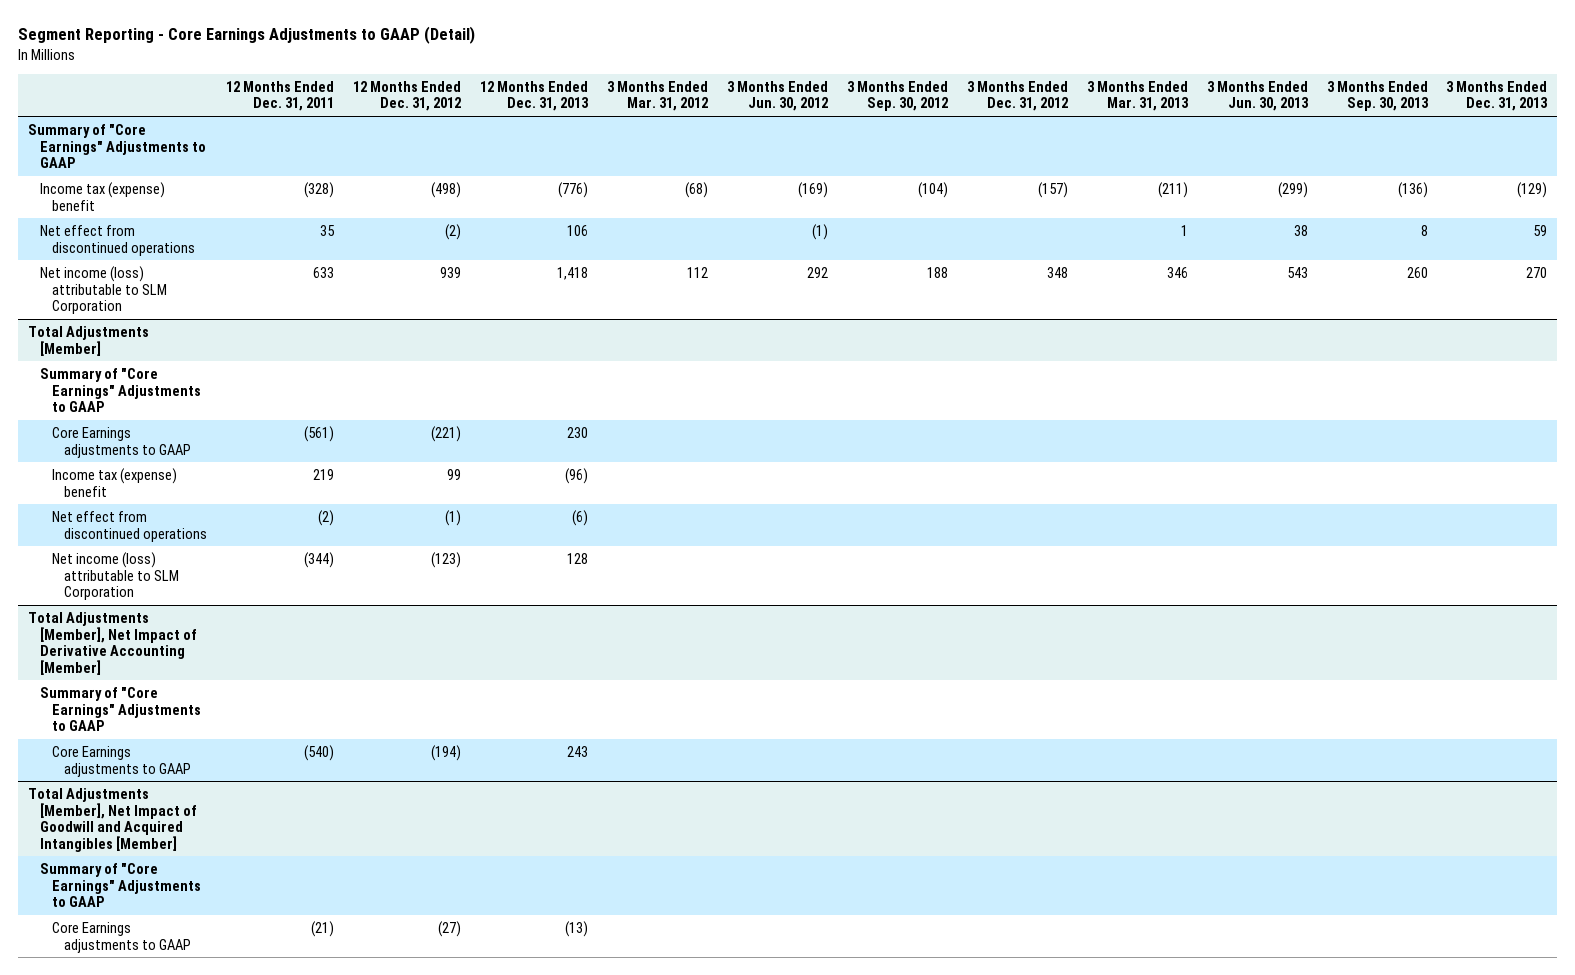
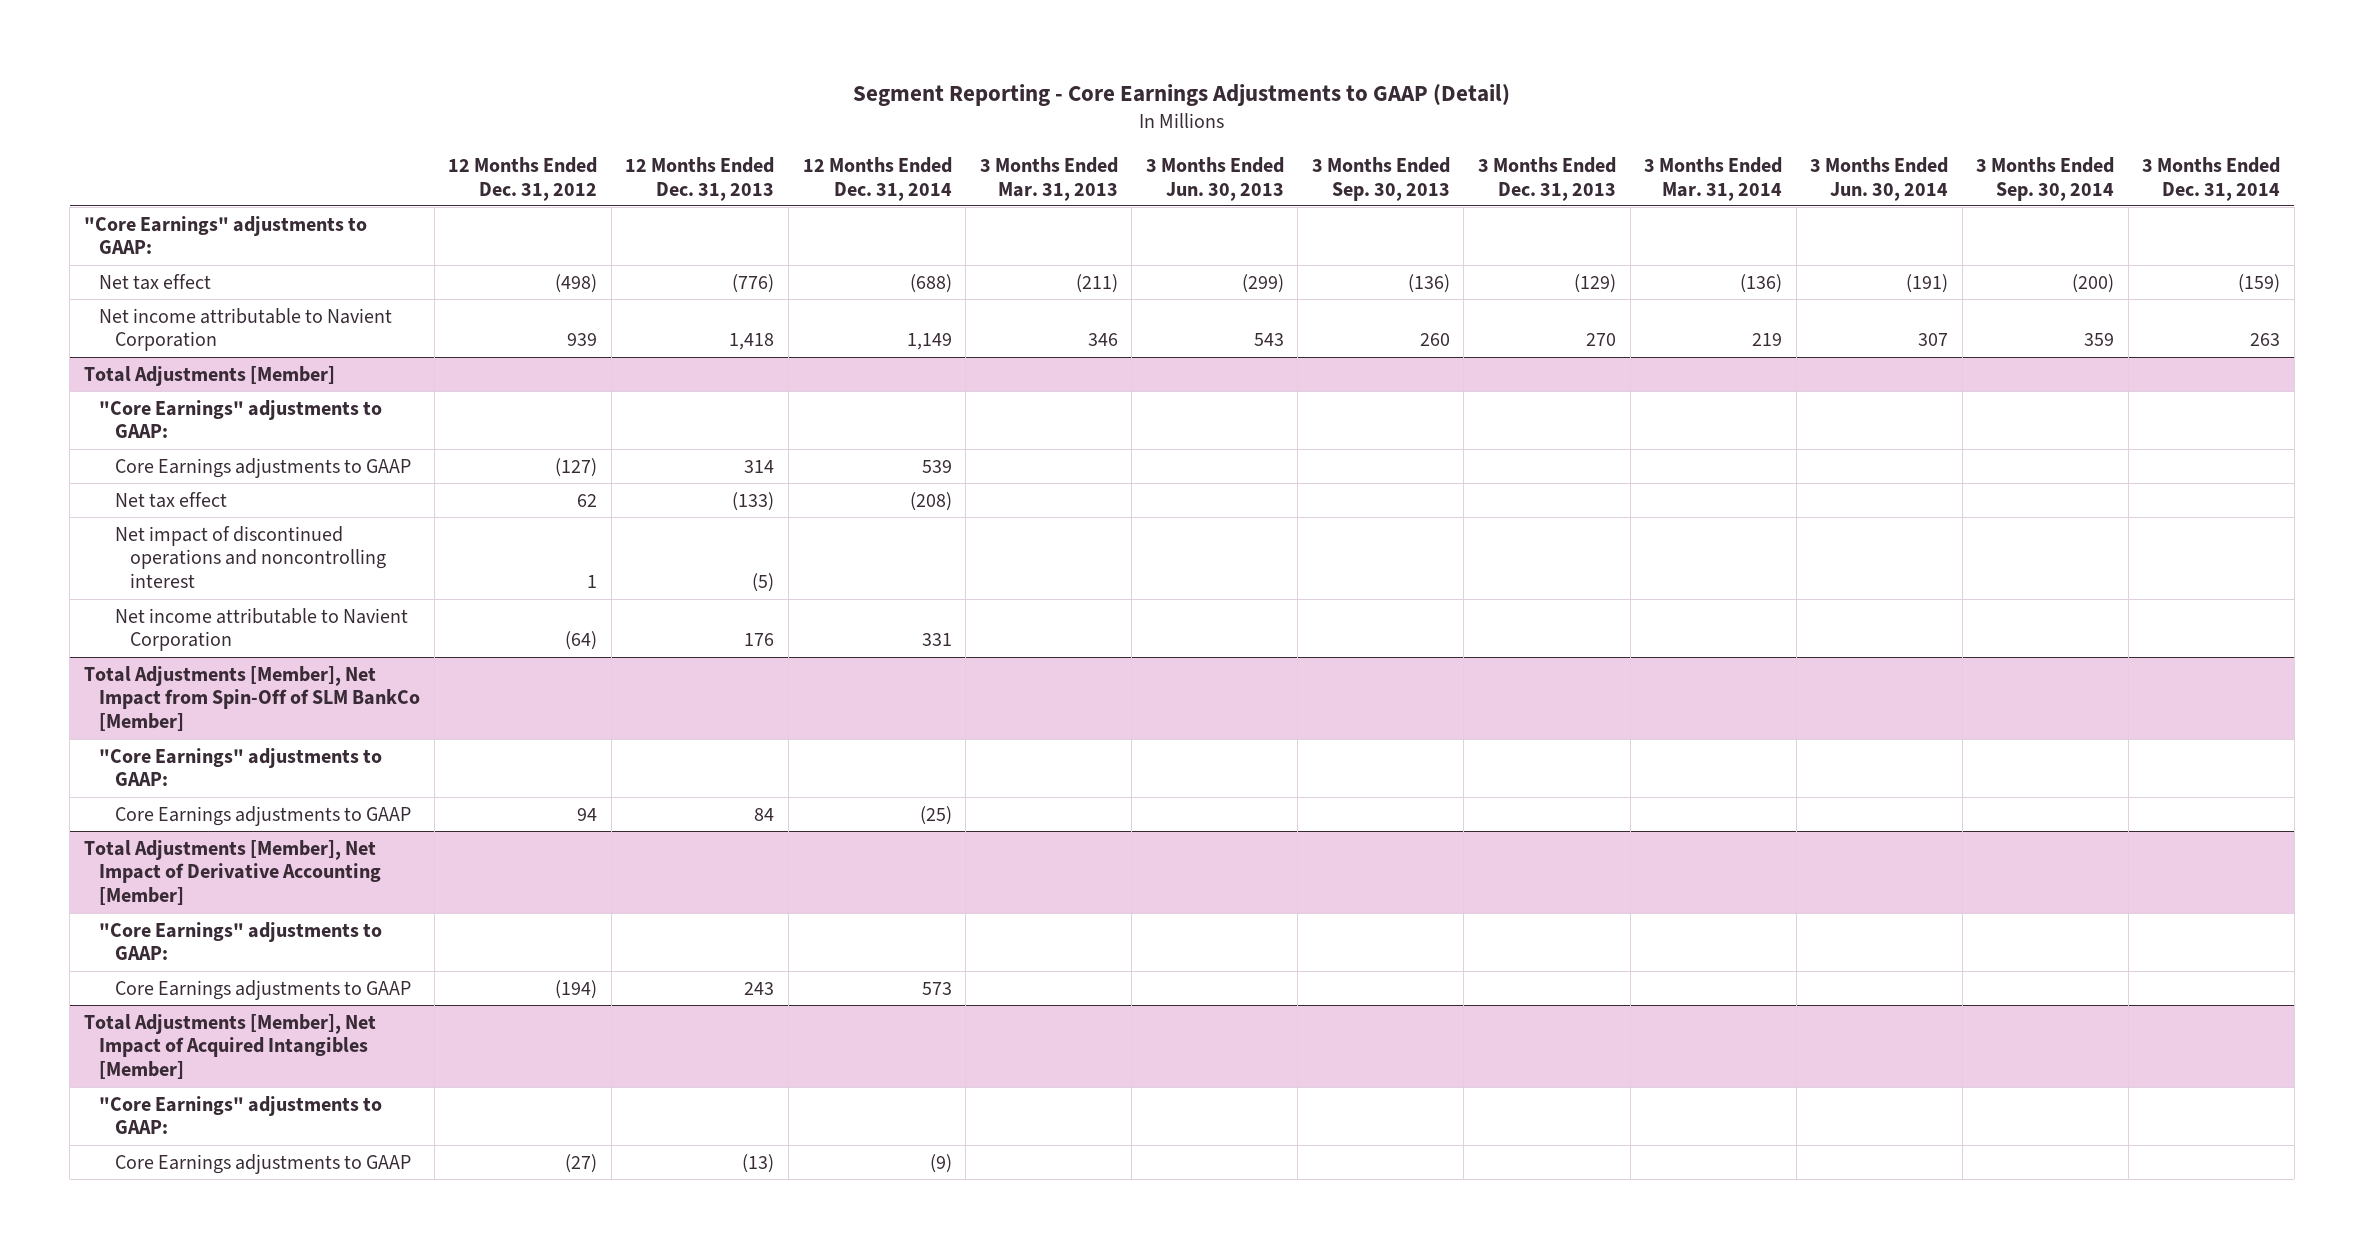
[226,80,335,112] 12 Months Ended Dec. 31, 2011 -> none
[607,80,709,112] 3 Months Ended Mar. 31, 2012 -> none
[726,80,828,112] 3 Months Ended Jun. 30, 2012 -> none
[846,80,948,112] 3 Months Ended Sep. 30, 2012 -> none
[966,80,1068,112] 3 Months Ended Dec. 31, 2012 -> none
none -> [802,156,952,201] 12 Months Ended Dec. 31, 2014
none -> [1644,156,1783,201] 3 Months Ended Mar. 31, 2014
none -> [1810,156,1949,201] 3 Months Ended Jun. 30, 2014
none -> [1976,156,2115,201] 3 Months Ended Sep. 30, 2014
none -> [2142,156,2281,201] 3 Months Ended Dec. 31, 2014
[39,224,196,256] Net effect from discontinued operations -> none
[27,123,206,169] Summary of "Core Earnings" Adjustments to GAAP -> [83,215,367,255] "Core Earnings" adjustments to GAAP:
[39,181,165,211] Income tax (expense) benefit -> [99,273,212,290] Net tax effect
[39,265,168,315] Net income (loss) attributable to SLM Corporation -> [99,307,393,352] Net income attributable to Navient Corporation
[52,467,178,497] Income tax (expense) benefit -> none
[52,510,208,542] Net effect from discontinued operations -> none
[39,367,202,413] Summary of "Core Earnings" Adjustments to GAAP -> [99,399,383,439] "Core Earnings" adjustments to GAAP:
[431,425,462,442] (221) -> [555,457,598,477] (127)
[567,426,589,438] 230 -> [744,459,775,473] 314
none -> [114,491,227,508] Net tax effect
none -> [114,525,387,589] Net impact of discontinued operations and noncontrolling interest
[52,551,180,601] Net income (loss) attributable to SLM Corporation -> [114,607,408,652] Net income attributable to Navient Corporation
[431,551,462,568] (123) -> [565,631,598,651] (64)
[567,552,589,564] 128 -> [744,633,775,647] 176
none -> [83,665,421,732] Total Adjustments [Member], Net Impact from Spin-Off of SLM BankCo [Member]
none -> [99,747,383,787] "Core Earnings" adjustments to GAAP:
none -> [114,805,411,826] Core Earnings adjustments to GAAP
[39,686,202,732] Summary of "Core Earnings" Adjustments to GAAP -> [99,921,383,961] "Core Earnings" adjustments to GAAP:
[27,787,197,852] Total Adjustments [Member], Net Impact of Goodwill and Acquired Intangibles [Member] -> [83,1013,376,1080] Total Adjustments [Member], Net Impact of Acquired Intangibles [Member]
[39,862,202,908] Summary of "Core Earnings" Adjustments to GAAP -> [99,1095,383,1135] "Core Earnings" adjustments to GAAP:

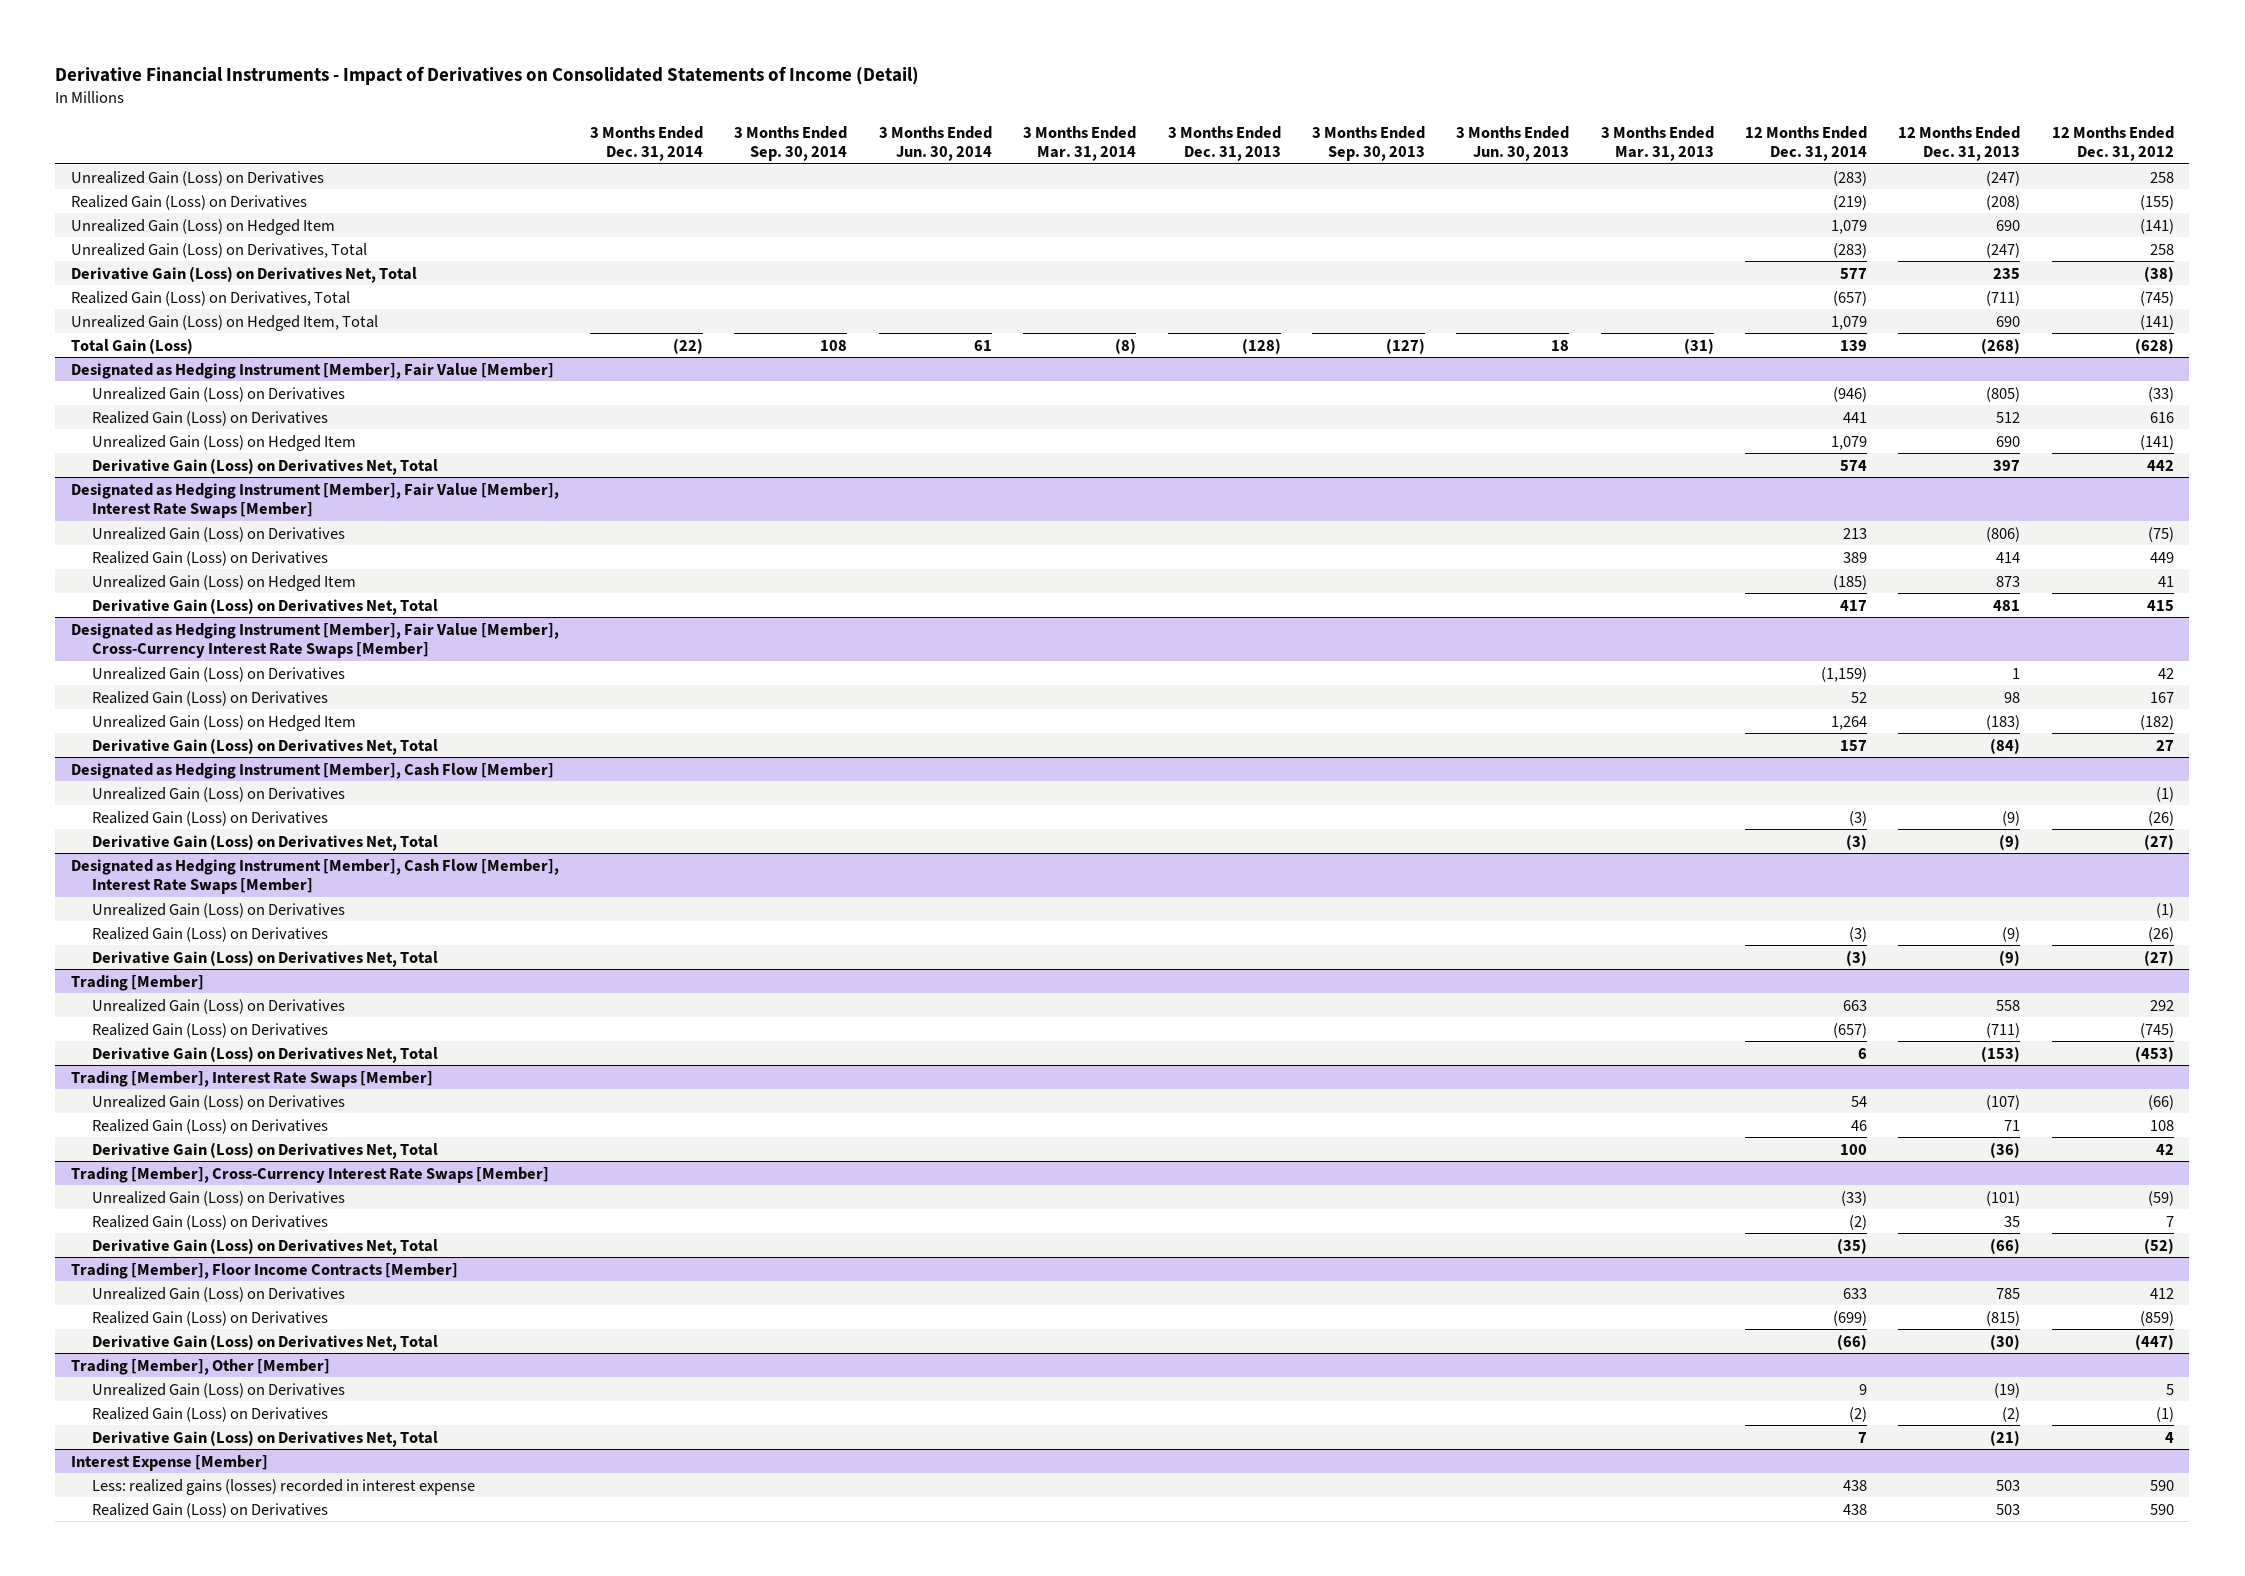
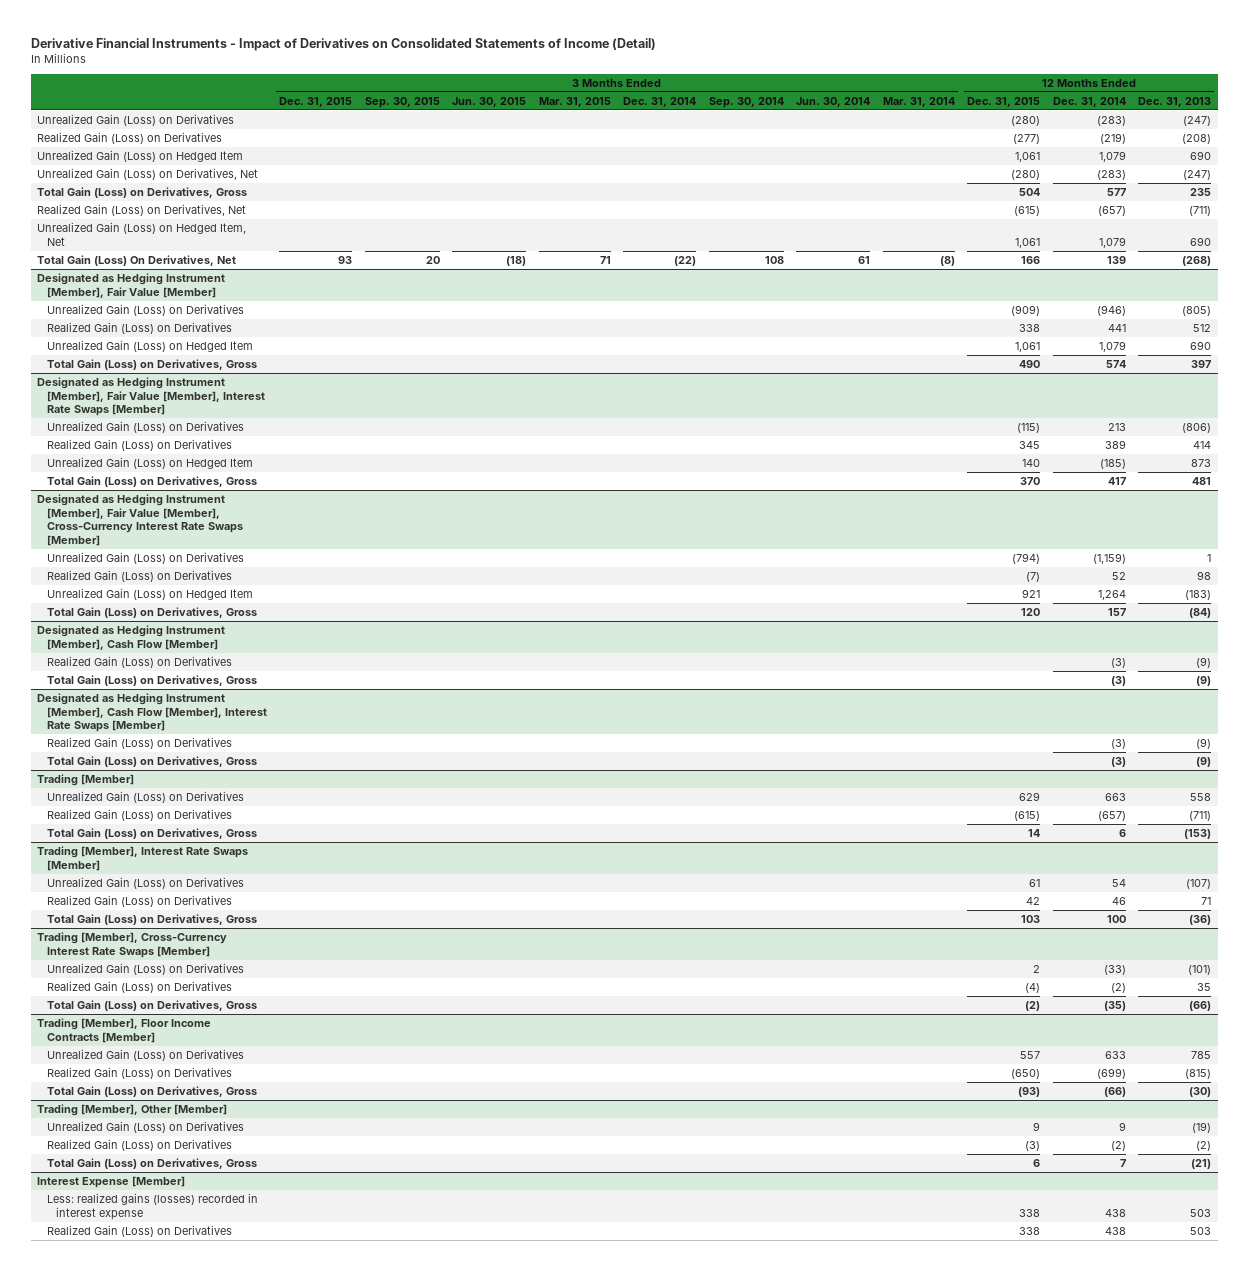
[1167,125,1281,162] 3 Months Ended Dec. 31, 2013 -> none
[1311,125,1425,162] 3 Months Ended Sep. 30, 2013 -> none
[1456,125,1570,162] 3 Months Ended Jun. 30, 2013 -> none
[1600,125,1714,162] 3 Months Ended Mar. 31, 2013 -> none
[2051,125,2174,162] 12 Months Ended Dec. 31, 2012 -> none
none -> [279,96,353,107] Dec. 31, 2015
none -> [364,96,440,108] Sep. 30, 2015
none -> [452,96,527,107] Jun. 30, 2015
none -> [538,96,611,107] Mar. 31, 2015
none -> [967,96,1041,107] Dec. 31, 2015
[70,242,367,258] Unrealized Gain (Loss) on Derivatives, Total -> [37,167,259,180] Unrealized Gain (Loss) on Derivatives, Net
[70,265,417,283] Derivative Gain (Loss) on Derivatives Net, Total -> [37,186,248,198] Total Gain (Loss) on Derivatives, Gross
[70,290,350,306] Realized Gain (Loss) on Derivatives, Total -> [37,203,247,216] Realized Gain (Loss) on Derivatives, Net
[70,314,378,331] Unrealized Gain (Loss) on Hedged Item, Total -> [37,221,247,246] Unrealized Gain (Loss) on Hedged Item, Net
[70,337,193,354] Total Gain (Loss) -> [37,254,237,266] Total Gain (Loss) On Derivatives, Net
[92,457,439,475] Derivative Gain (Loss) on Derivatives Net, Total -> [46,358,257,370] Total Gain (Loss) on Derivatives, Gross
[92,597,439,615] Derivative Gain (Loss) on Derivatives Net, Total -> [46,475,257,487] Total Gain (Loss) on Derivatives, Gross
[92,737,439,755] Derivative Gain (Loss) on Derivatives Net, Total -> [46,606,257,618] Total Gain (Loss) on Derivatives, Gross
[92,786,346,802] Unrealized Gain (Loss) on Derivatives -> none
[92,833,439,851] Derivative Gain (Loss) on Derivatives Net, Total -> [46,674,257,686] Total Gain (Loss) on Derivatives, Gross
[92,902,346,918] Unrealized Gain (Loss) on Derivatives -> none
[92,949,439,967] Derivative Gain (Loss) on Derivatives Net, Total -> [46,755,257,767] Total Gain (Loss) on Derivatives, Gross
[92,1045,439,1063] Derivative Gain (Loss) on Derivatives Net, Total -> [46,827,257,839] Total Gain (Loss) on Derivatives, Gross
[92,1141,439,1159] Derivative Gain (Loss) on Derivatives Net, Total -> [46,913,257,925] Total Gain (Loss) on Derivatives, Gross
[92,1237,439,1255] Derivative Gain (Loss) on Derivatives Net, Total -> [46,999,257,1011] Total Gain (Loss) on Derivatives, Gross
[92,1333,439,1351] Derivative Gain (Loss) on Derivatives Net, Total -> [46,1085,257,1097] Total Gain (Loss) on Derivatives, Gross
[92,1429,439,1447] Derivative Gain (Loss) on Derivatives Net, Total -> [46,1157,257,1169] Total Gain (Loss) on Derivatives, Gross

